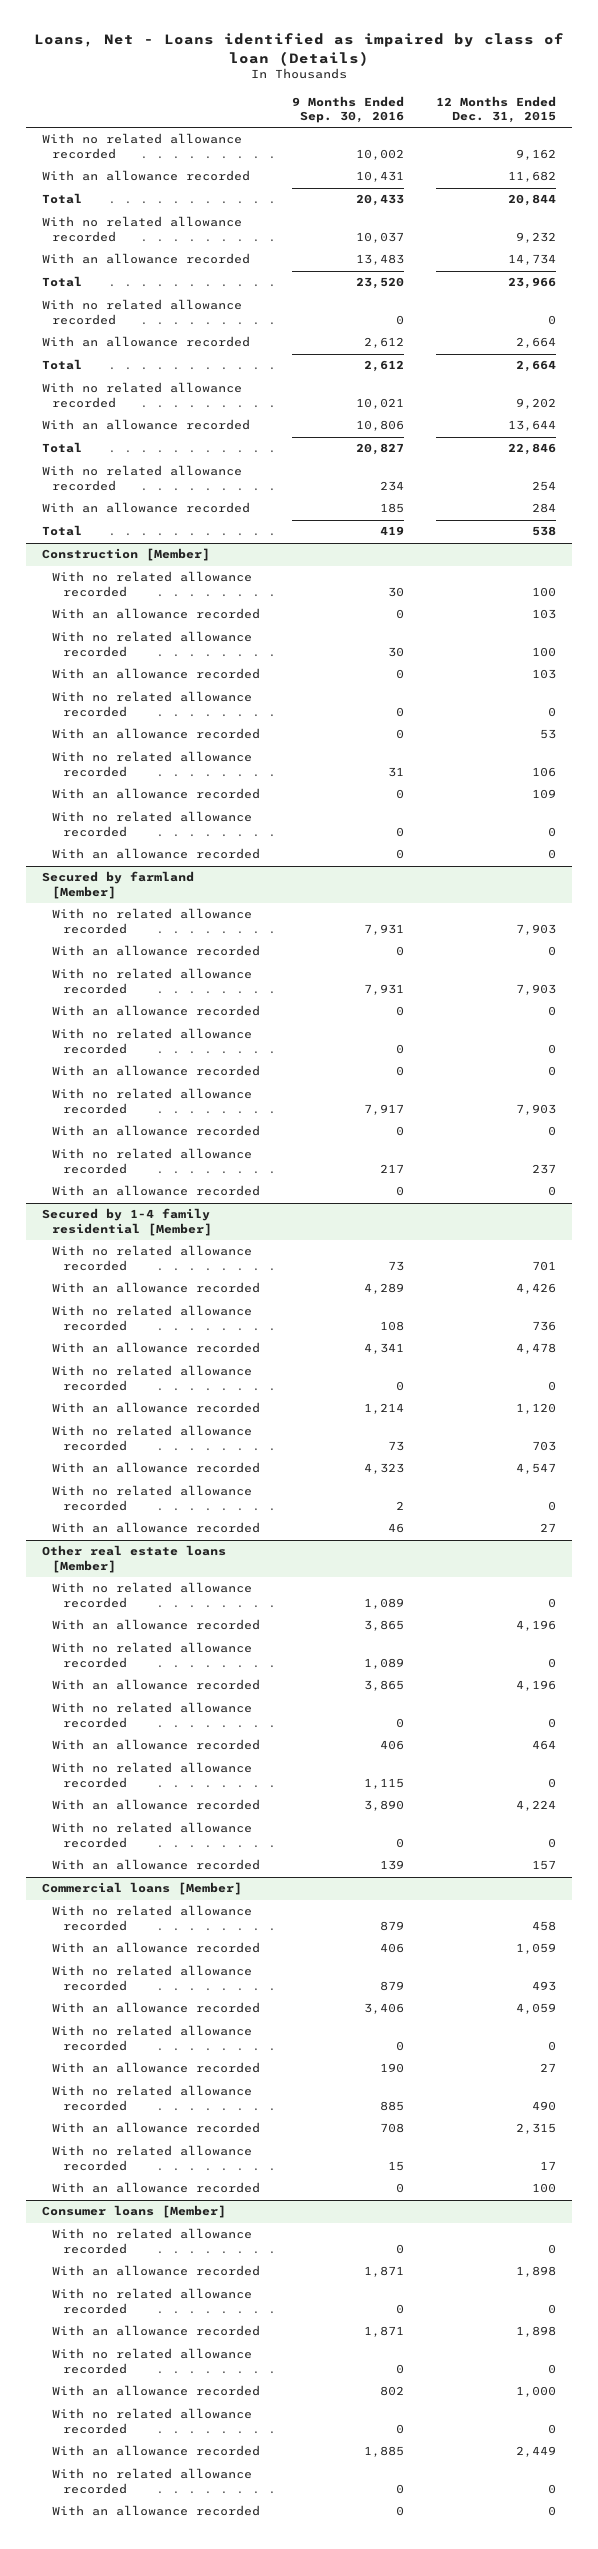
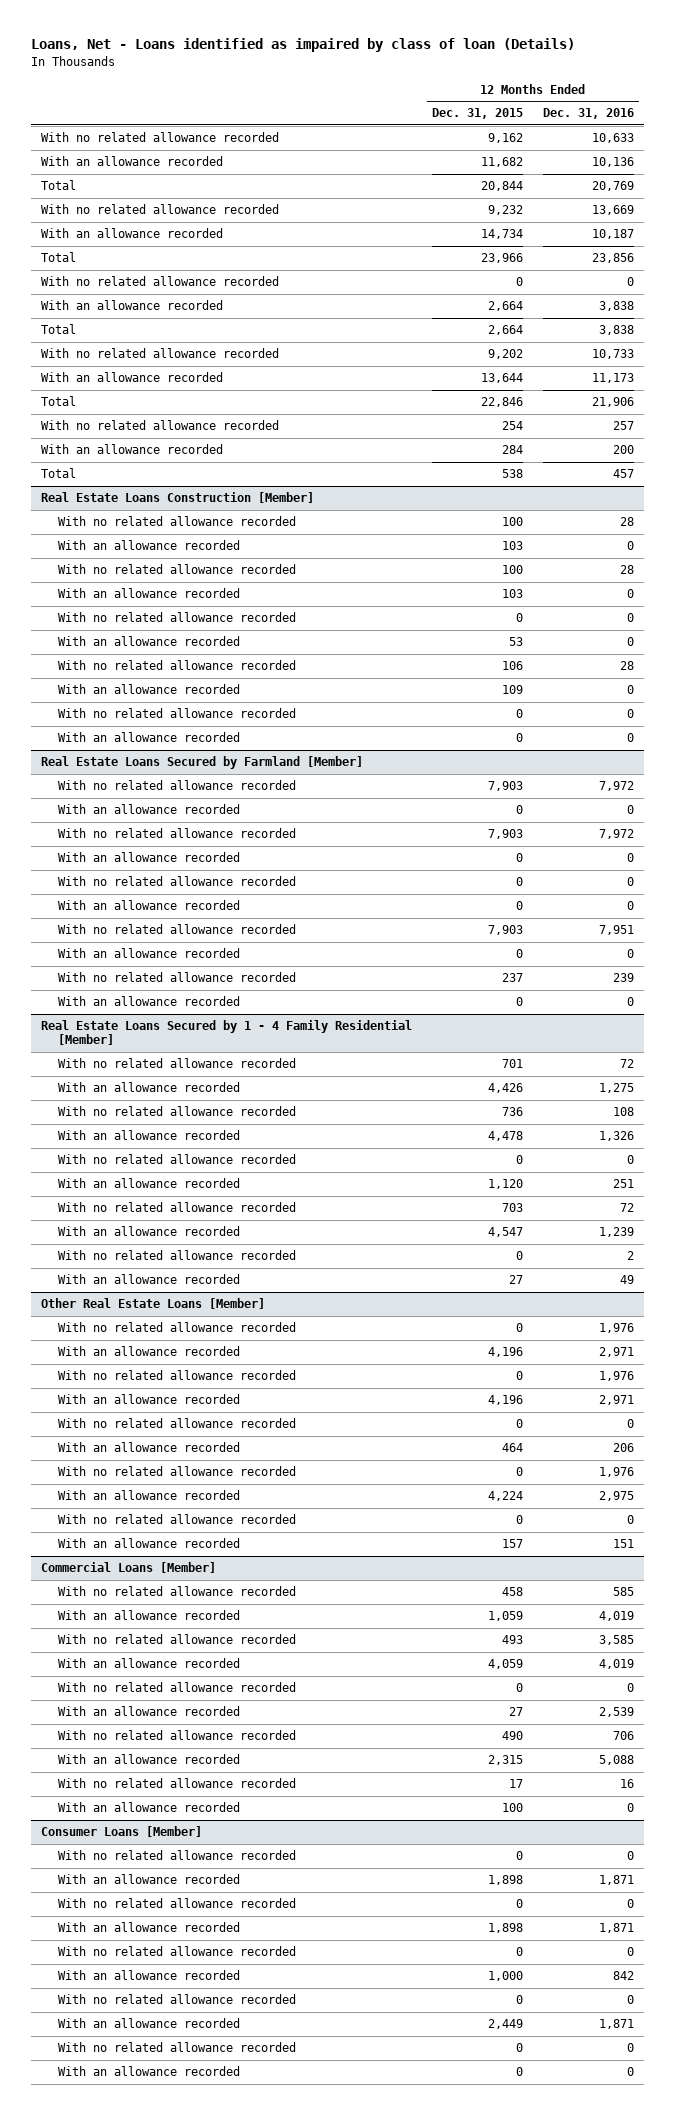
[292,95,405,124] 9 Months Ended Sep. 30, 2016 -> none
none -> [543,108,635,120] Dec. 31, 2016
[41,548,210,562] Construction [Member] -> none
none -> [40,492,314,504] Real Estate Loans Construction [Member]
[41,871,194,899] Secured by farmland [Member] -> [40,756,363,770] Real Estate Loans Secured by Farmland [Member]
[41,1208,213,1236] Secured by 1-4 family residential [Member] -> [40,1020,412,1046] Real Estate Loans Secured by 1 - 4 Family Residential [Member]
[41,1545,226,1573] Other real estate loans [Member] -> [40,1298,265,1310] Other Real Estate Loans [Member]
[41,1882,242,1896] Commercial loans [Member] -> [40,1562,216,1574] Commercial Loans [Member]
[41,2205,226,2219] Consumer loans [Member] -> [40,1826,202,1838] Consumer Loans [Member]

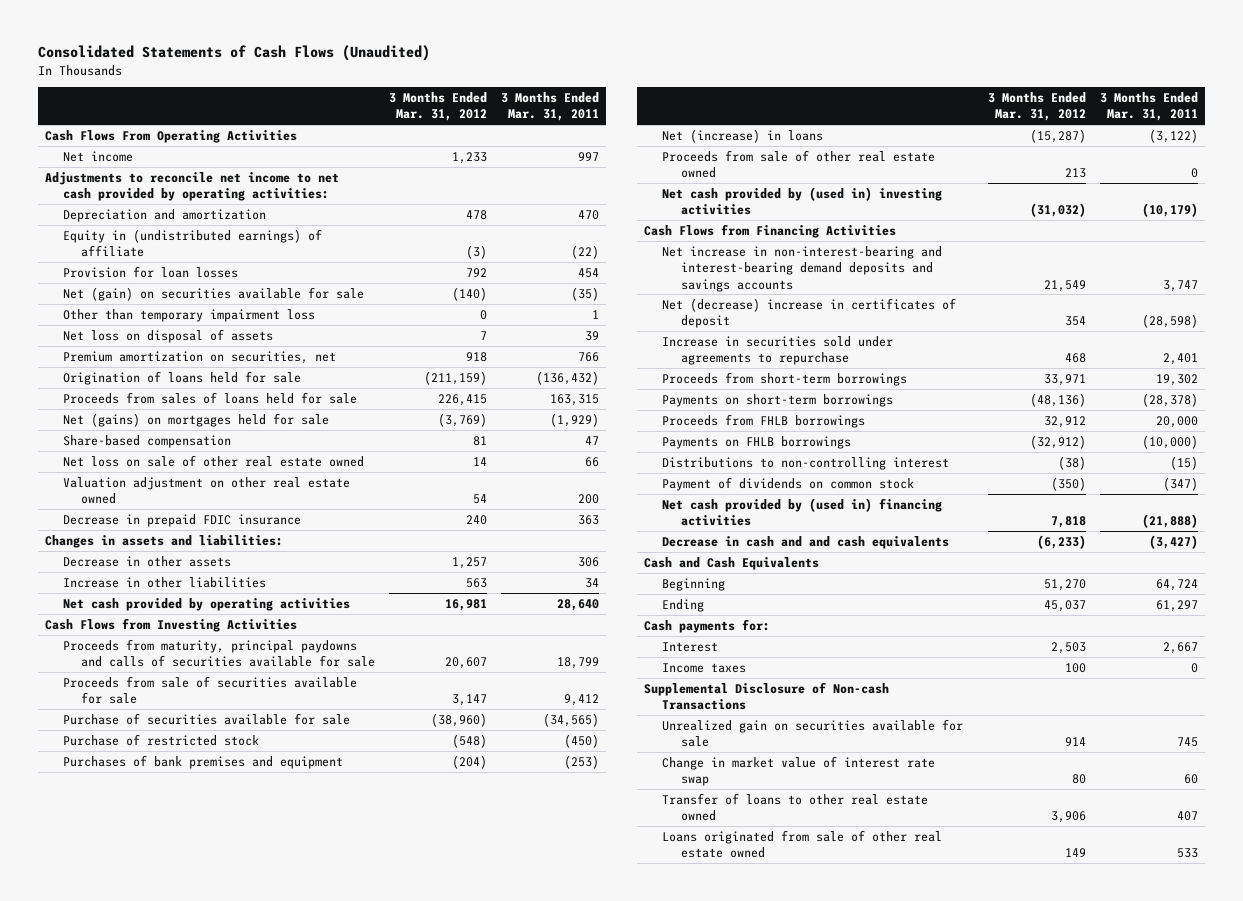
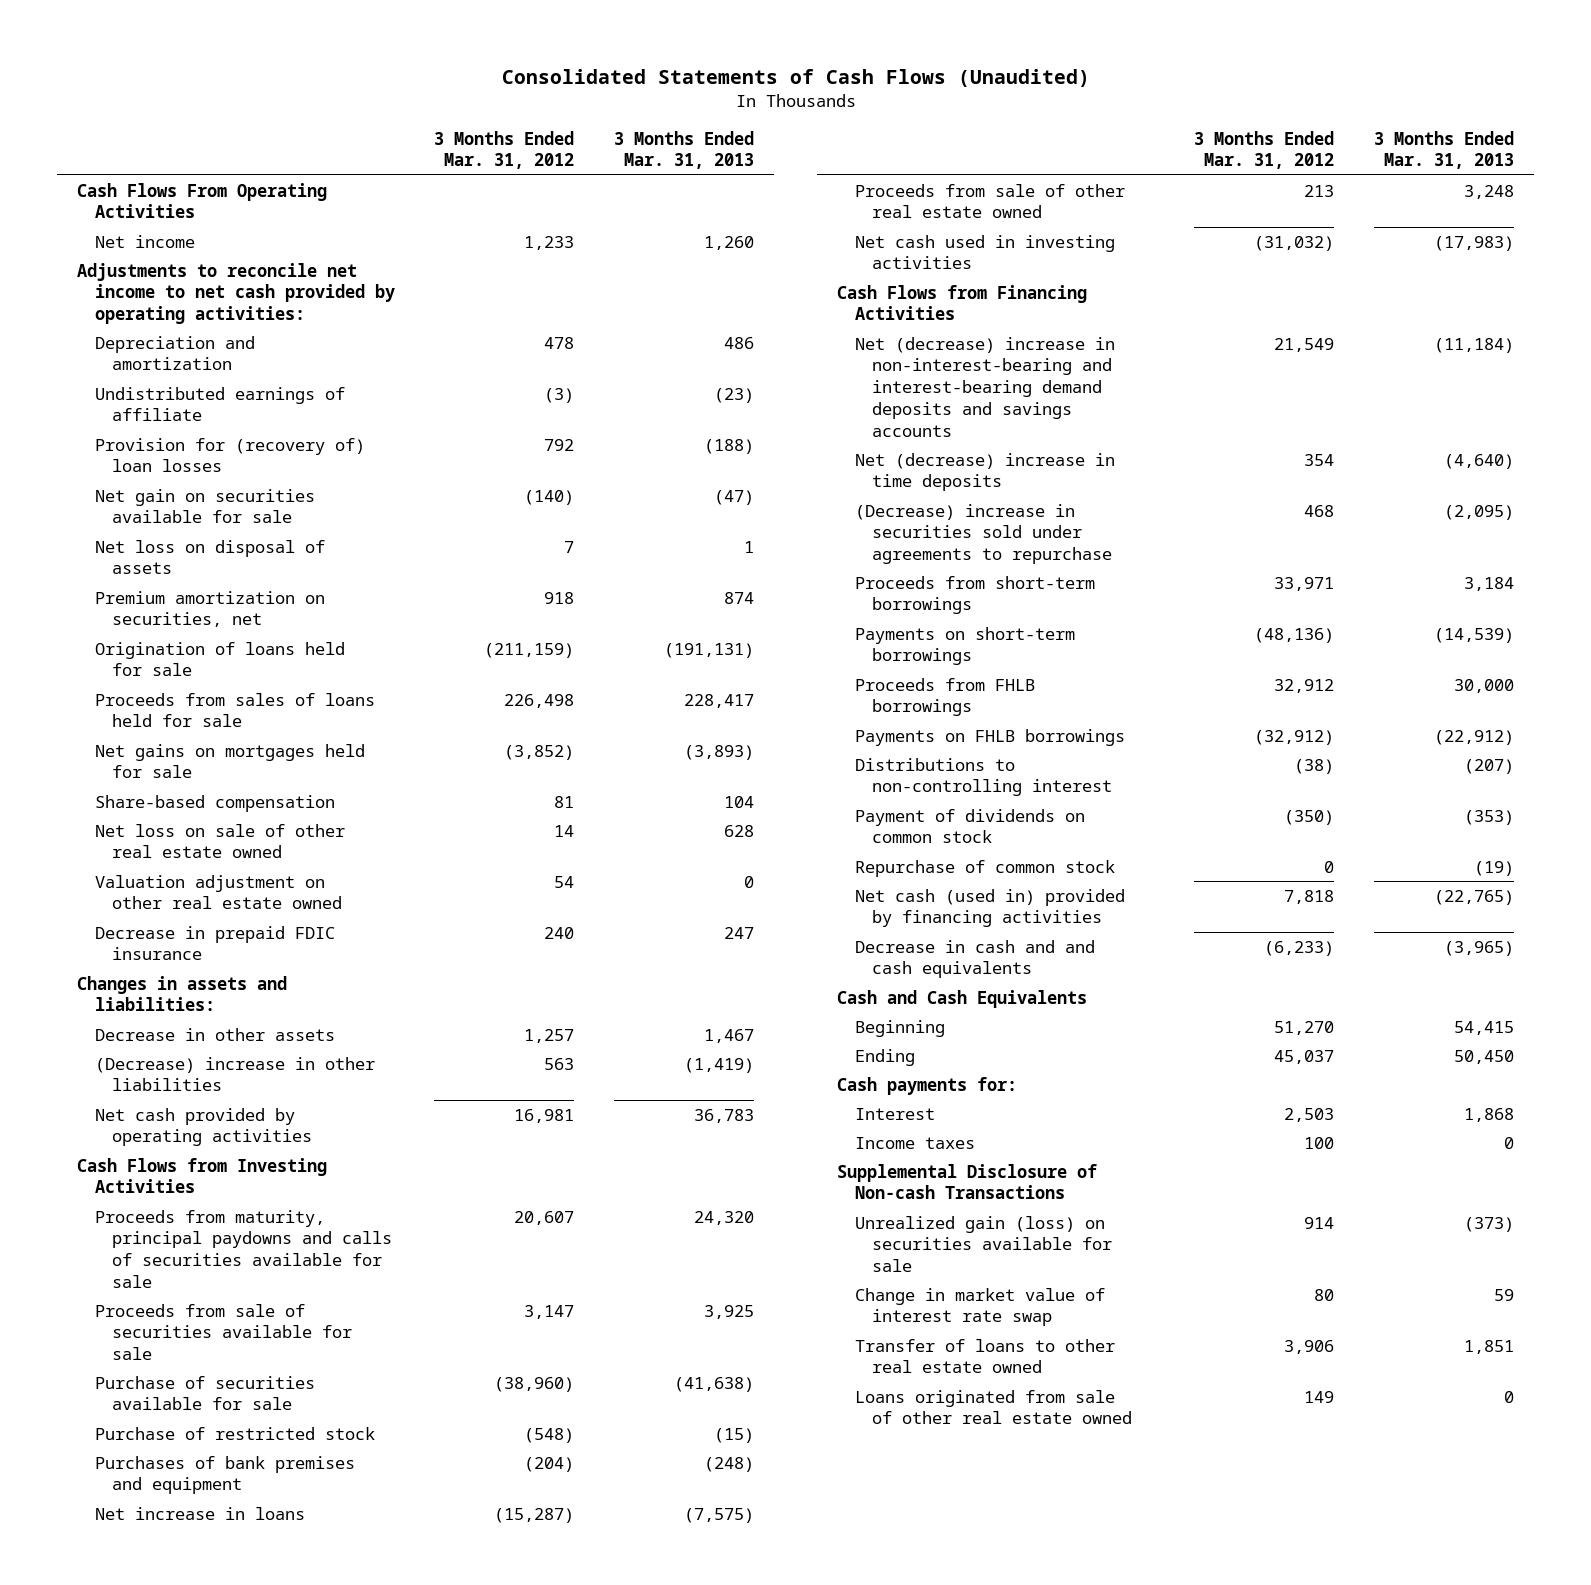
[500,92,599,122] 3 Months Ended Mar. 31, 2011 -> none
none -> [614,130,755,170] 3 Months Ended Mar. 31, 2013
[62,308,315,322] Other than temporary impairment loss -> none
[62,228,322,258] Equity in (undistributed earnings) of affiliate -> [94,386,345,422] Undistributed earnings of affiliate
[62,265,238,278] Provision for loan losses -> [94,437,365,473] Provision for (recovery of) loan losses
[62,286,364,301] Net (gain) on securities available for sale -> [94,488,315,524] Net gain on securities available for sale
[437,393,487,406] 226,415 -> [504,693,575,708] 226,498
[62,412,329,427] Net (gains) on mortgages held for sale -> [94,743,365,779] Net gains on mortgages held for sale
[437,412,487,427] (3,769) -> [504,744,575,760] (3,852)
[62,576,266,588] Increase in other liabilities -> [94,1056,375,1092] (Decrease) increase in other liabilities
[662,128,824,143] Net (increase) in loans -> [94,1506,305,1520] Net increase in loans
[662,186,943,216] Net cash provided by (used in) investing activities -> [854,234,1115,270] Net cash used in investing activities
[662,245,943,292] Net increase in non-interest-bearing and interest-bearing demand deposits and savings accounts -> [854,336,1115,438] Net (decrease) increase in non-interest-bearing and interest-bearing demand deposits and savings accounts
[662,297,957,329] Net (decrease) increase in certificates of deposit -> [854,452,1115,492] Net (decrease) increase in time deposits
[662,335,894,366] Increase in securities sold under agreements to repurchase -> [854,503,1113,565] (Decrease) increase in securities sold under agreements to repurchase
none -> [854,859,1115,877] Repurchase of common stock
[662,497,943,527] Net cash provided by (used in) financing activities -> [854,888,1125,928] Net cash (used in) provided by financing activities
[662,718,964,748] Unrealized gain on securities available for sale -> [854,1215,1113,1273] Unrealized gain (loss) on securities available for sale

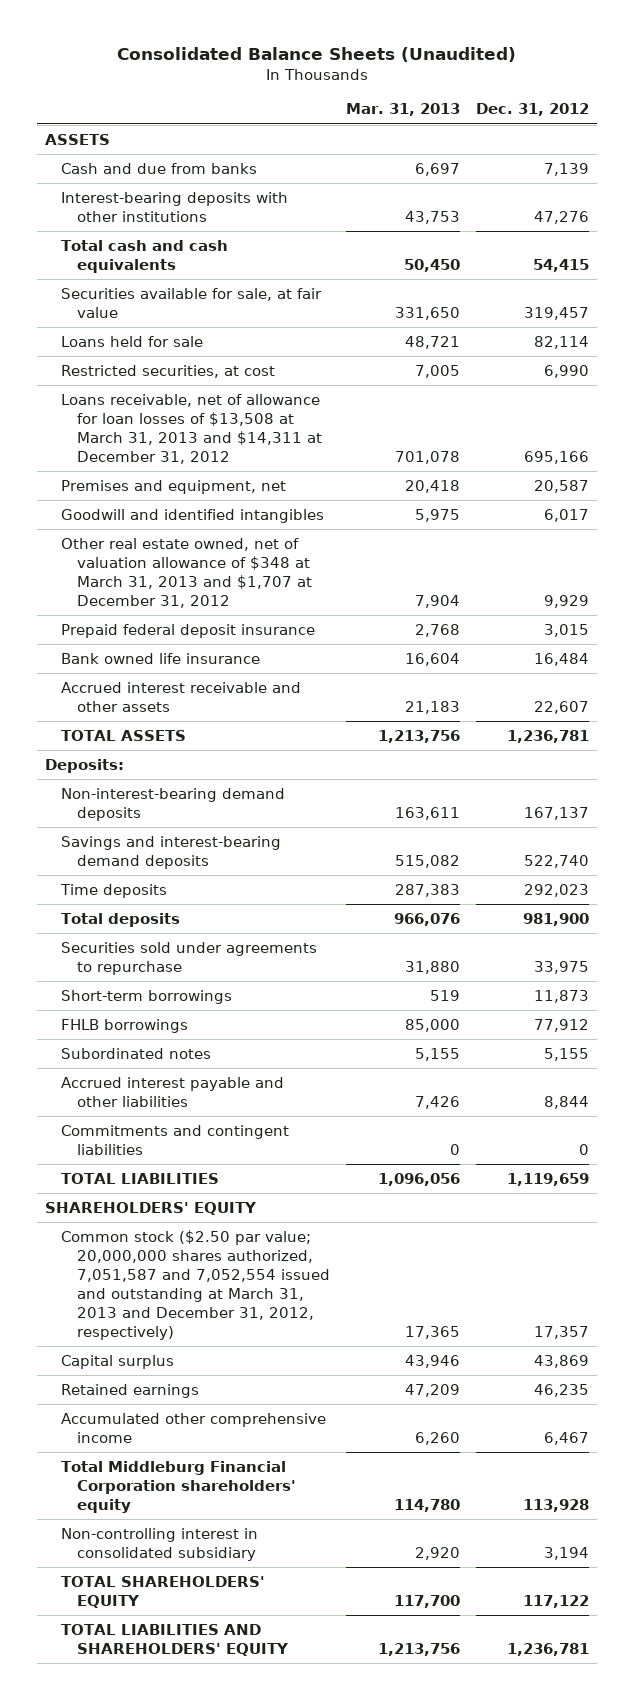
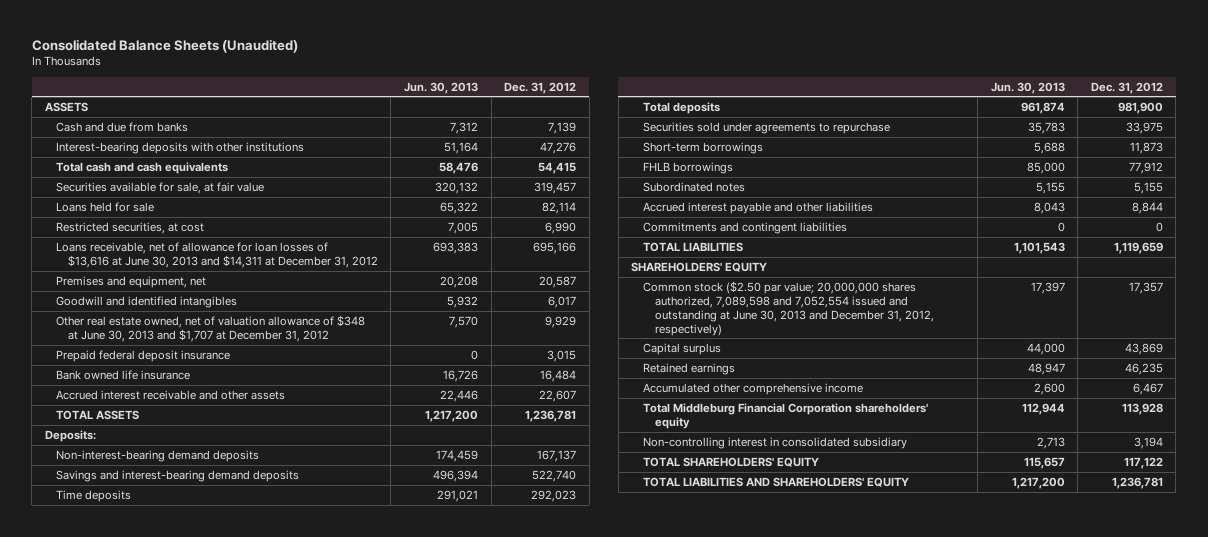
[346,103,461,117] Mar. 31, 2013 -> none
none -> [404,81,479,94] Jun. 30, 2013
[60,394,322,464] Loans receivable, net of allowance for loan losses of $13,508 at March 31, 2013 and $14,311 at December 31, 2012 -> [56,241,378,268] Loans receivable, net of allowance for loan losses of $13,616 at June 30, 2013 and $14,311 at December 31, 2012
[60,538,312,608] Other real estate owned, net of valuation allowance of $348 at March 31, 2013 and $1,707 at December 31, 2012 -> [56,314,366,342] Other real estate owned, net of valuation allowance of $348 at June 30, 2013 and $1,707 at December 31, 2012
[60,1230,330,1340] Common stock ($2.50 par value; 20,000,000 shares authorized, 7,051,587 and 7,052,554 issued and outstanding at March 31, 2013 and December 31, 2012, respectively) -> [642,280,934,336] Common stock ($2.50 par value; 20,000,000 shares authorized, 7,089,598 and 7,052,554 issued and outstanding at June 30, 2013 and December 31, 2012, respectively)

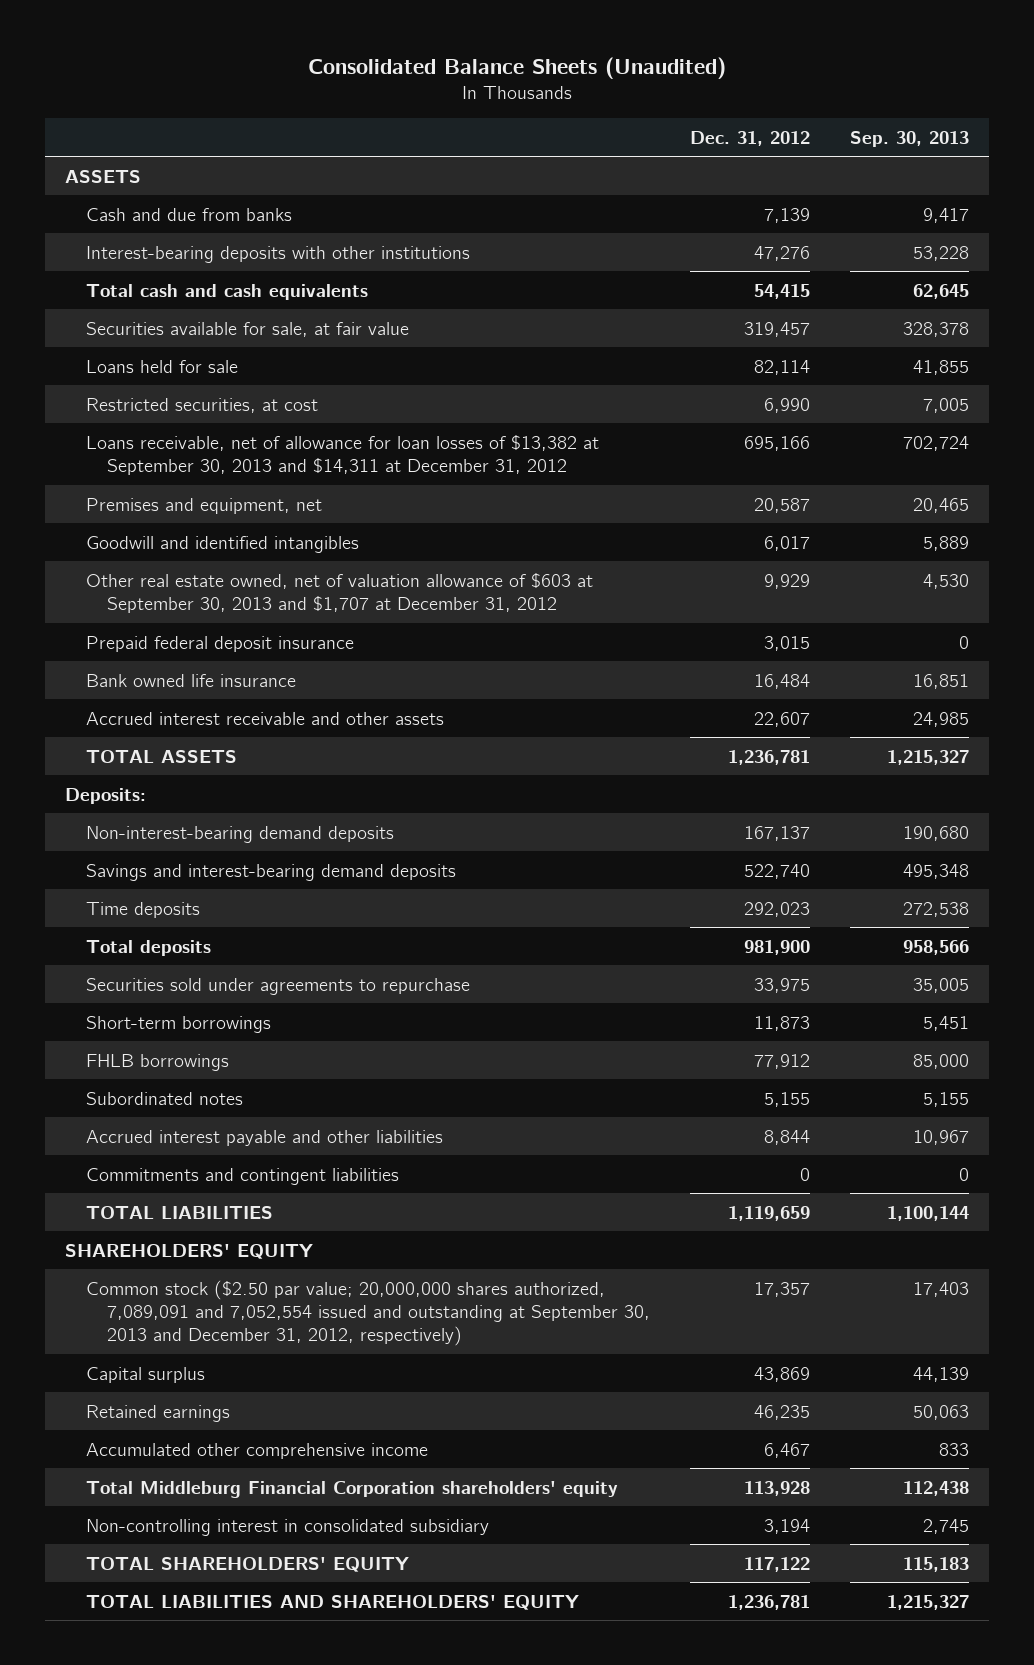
[404,81,479,94] Jun. 30, 2013 -> none
none -> [849,130,969,147] Sep. 30, 2013
[56,241,378,268] Loans receivable, net of allowance for loan losses of $13,616 at June 30, 2013 and $14,311 at December 31, 2012 -> [86,434,600,475] Loans receivable, net of allowance for loan losses of $13,382 at September 30, 2013 and $14,311 at December 31, 2012
[56,314,366,342] Other real estate owned, net of valuation allowance of $348 at June 30, 2013 and $1,707 at December 31, 2012 -> [86,572,594,613] Other real estate owned, net of valuation allowance of $603 at September 30, 2013 and $1,707 at December 31, 2012
[642,280,934,336] Common stock ($2.50 par value; 20,000,000 shares authorized, 7,089,598 and 7,052,554 issued and outstanding at June 30, 2013 and December 31, 2012, respectively) -> [86,1279,651,1347] Common stock ($2.50 par value; 20,000,000 shares authorized, 7,089,091 and 7,052,554 issued and outstanding at September 30, 2013 and December 31, 2012, respectively)

